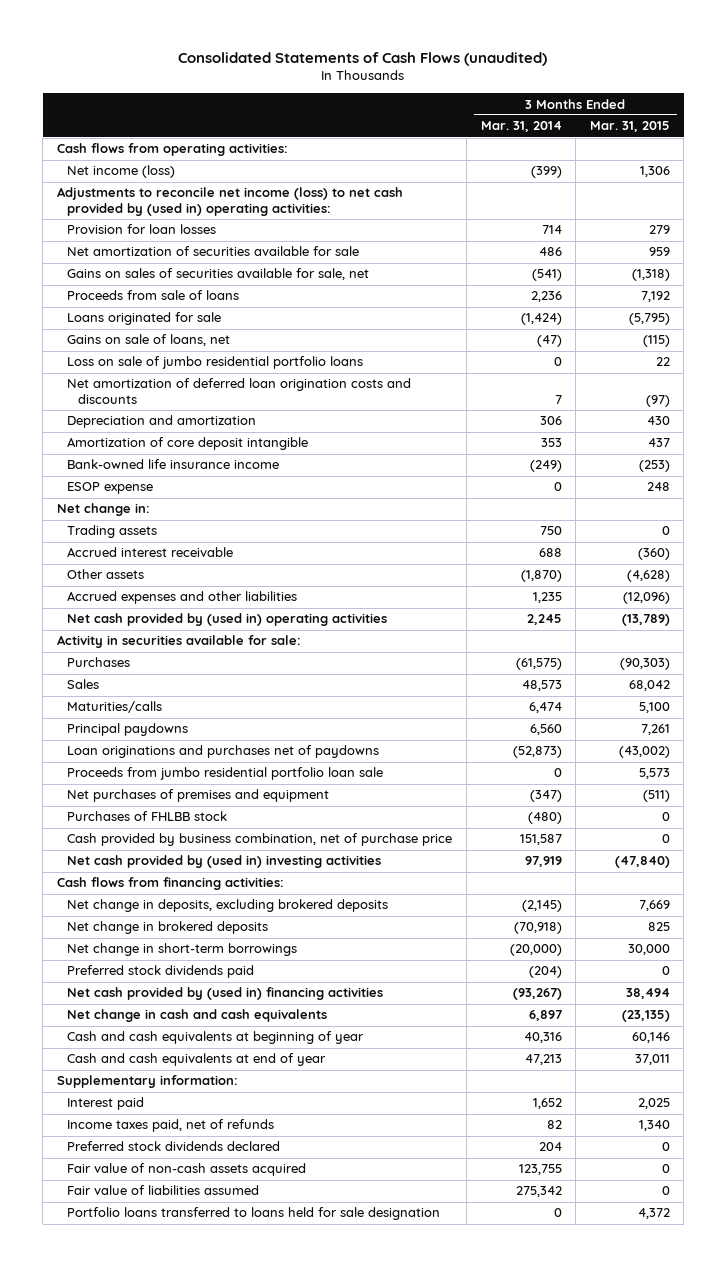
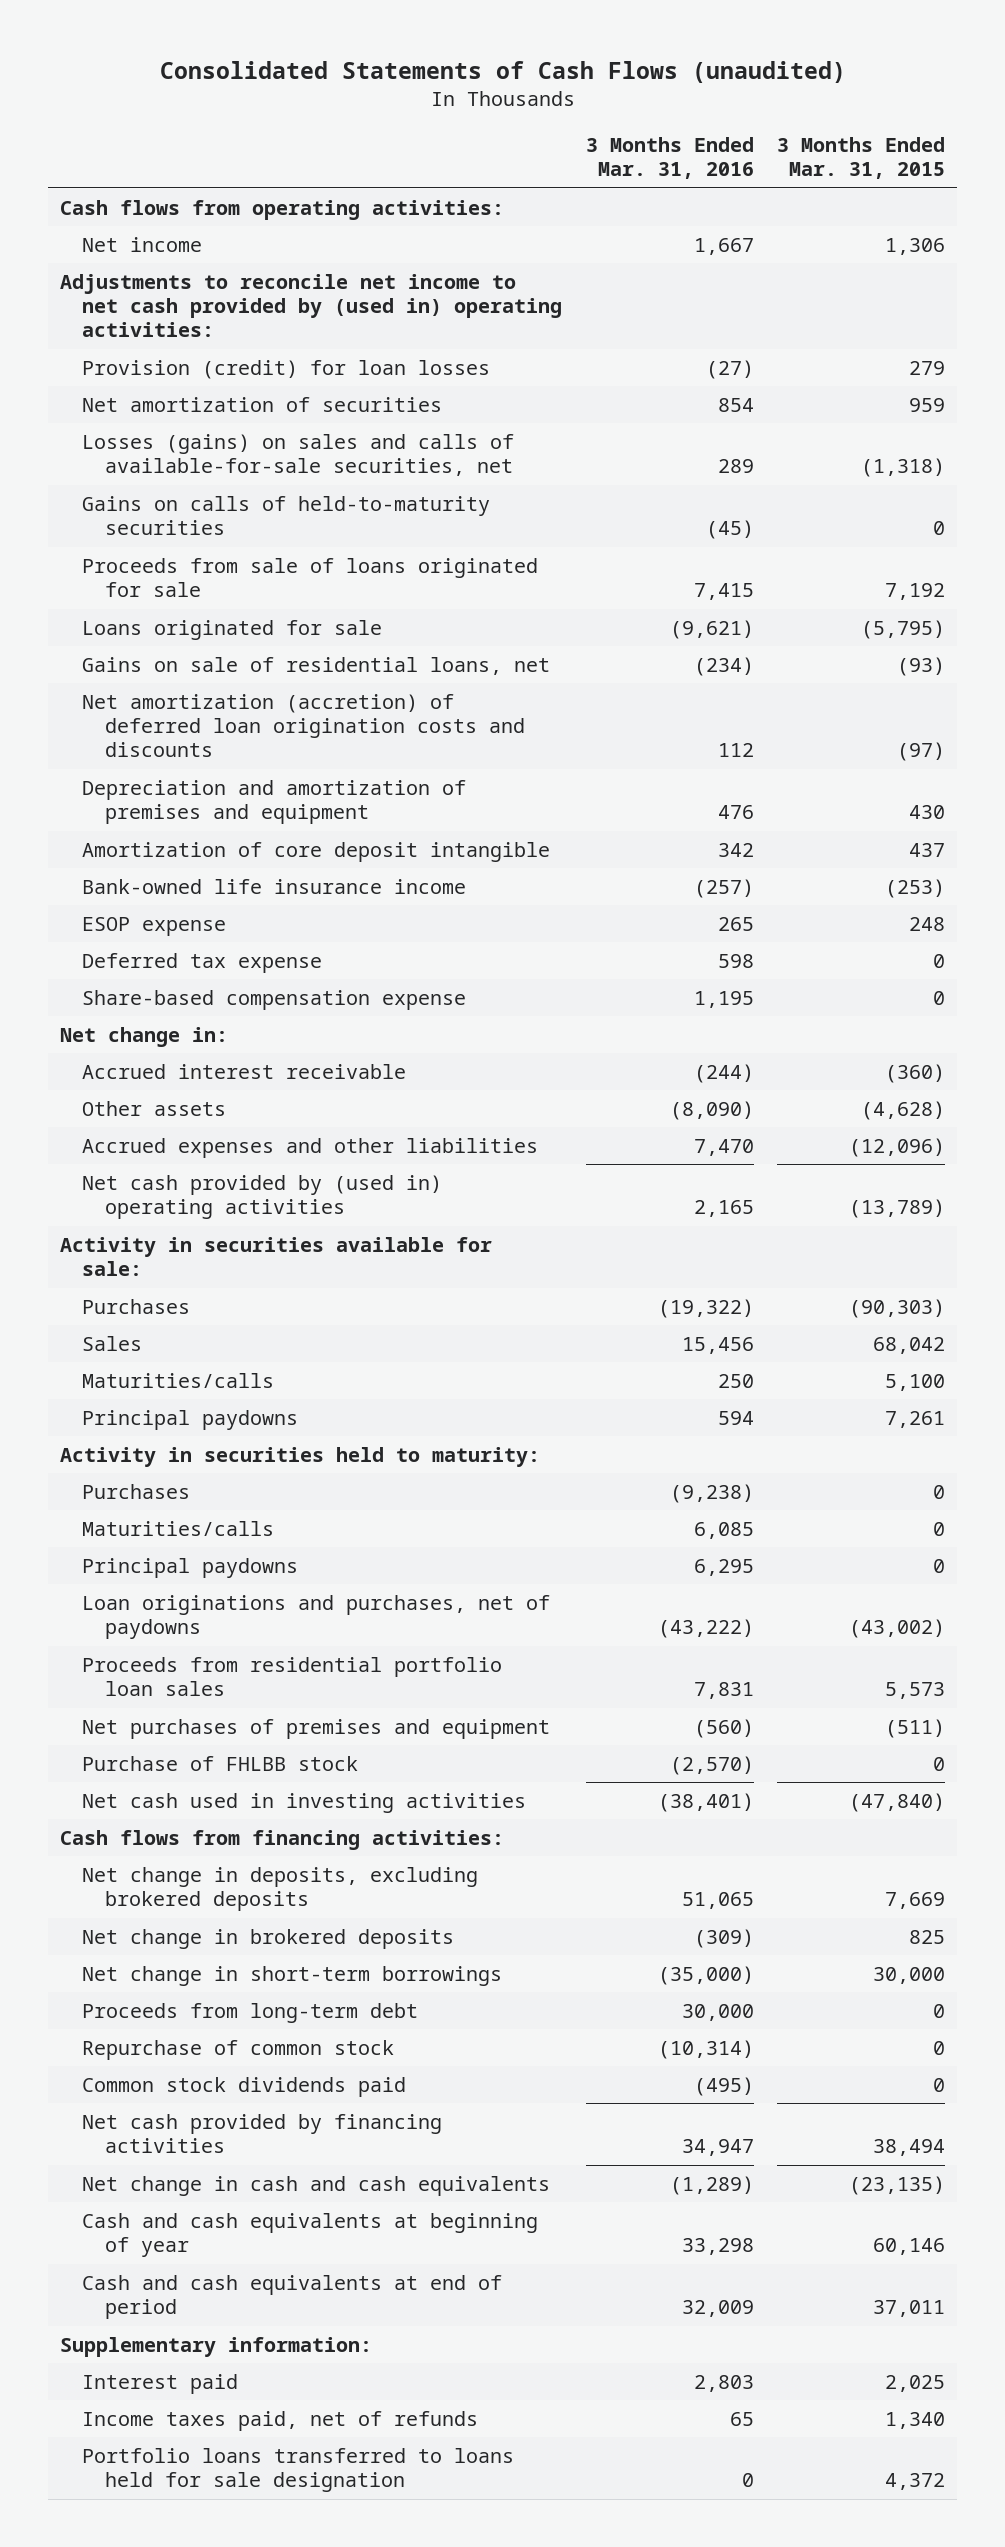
[480,121,562,133] Mar. 31, 2014 -> none
none -> [585,136,754,180] 3 Months Ended Mar. 31, 2016
[67,165,176,179] Net income (loss) -> [82,236,203,252] Net income
[56,187,403,216] Adjustments to reconcile net income (loss) to net cash provided by (used in) operating activities: -> [59,273,563,338] Adjustments to reconcile net income to net cash provided by (used in) operating activities:
[67,224,217,235] Provision for loan losses -> [82,359,491,379] Provision (credit) for loan losses
[67,246,360,257] Net amortization of securities available for sale -> [82,396,443,412] Net amortization of securities
[67,268,370,281] Gains on sales of securities available for sale, net -> [82,433,515,477] Losses (gains) on sales and calls of available-for-sale securities, net
none -> [82,495,491,536] Gains on calls of held-to-maturity securities
[67,290,240,301] Proceeds from sale of loans -> [82,557,539,598] Proceeds from sale of loans originated for sale
[67,356,364,370] Loss on sale of jumbo residential portfolio loans -> none
[67,334,231,347] Gains on sale of loans, net -> [82,656,551,675] Gains on sale of residential loans, net
[642,335,670,348] (115) -> [897,656,946,676] (93)
[67,378,412,404] Net amortization of deferred loan origination costs and discounts -> [82,693,525,758] Net amortization (accretion) of deferred loan origination costs and discounts
[67,415,257,429] Depreciation and amortization -> [82,779,467,825] Depreciation and amortization of premises and equipment
none -> [82,952,323,973] Deferred tax expense
none -> [82,989,467,1010] Share-based compensation expense
[67,525,158,539] Trading assets -> none
none -> [59,1446,540,1467] Activity in securities held to maturity:
none -> [82,1483,191,1499] Purchases
none -> [82,1520,275,1536] Maturities/calls
none -> [82,1557,299,1578] Principal paydowns
[67,745,380,759] Loan originations and purchases net of paydowns -> [82,1594,551,1640] Loan originations and purchases, net of paydowns
[67,767,384,781] Proceeds from jumbo residential portfolio loan sale -> [82,1656,503,1697] Proceeds from residential portfolio loan sales
[67,833,453,847] Cash provided by business combination, net of purchase price -> none
[67,811,228,822] Purchases of FHLBB stock -> [82,1755,359,1771] Purchase of FHLBB stock
[67,855,382,869] Net cash provided by (used in) investing activities -> [82,1792,527,1813] Net cash used in investing activities
none -> [82,2002,419,2023] Proceeds from long-term debt
none -> [82,2039,395,2060] Repurchase of common stock
[67,965,255,979] Preferred stock dividends paid -> [82,2076,407,2097] Common stock dividends paid
[67,987,384,1001] Net cash provided by (used in) financing activities -> [82,2113,443,2154] Net cash provided by financing activities
[67,1053,327,1067] Cash and cash equivalents at end of year -> [82,2274,503,2320] Cash and cash equivalents at end of period
[67,1141,281,1152] Preferred stock dividends declared -> none
[67,1163,307,1177] Fair value of non-cash assets acquired -> none
[67,1185,260,1196] Fair value of liabilities assumed -> none

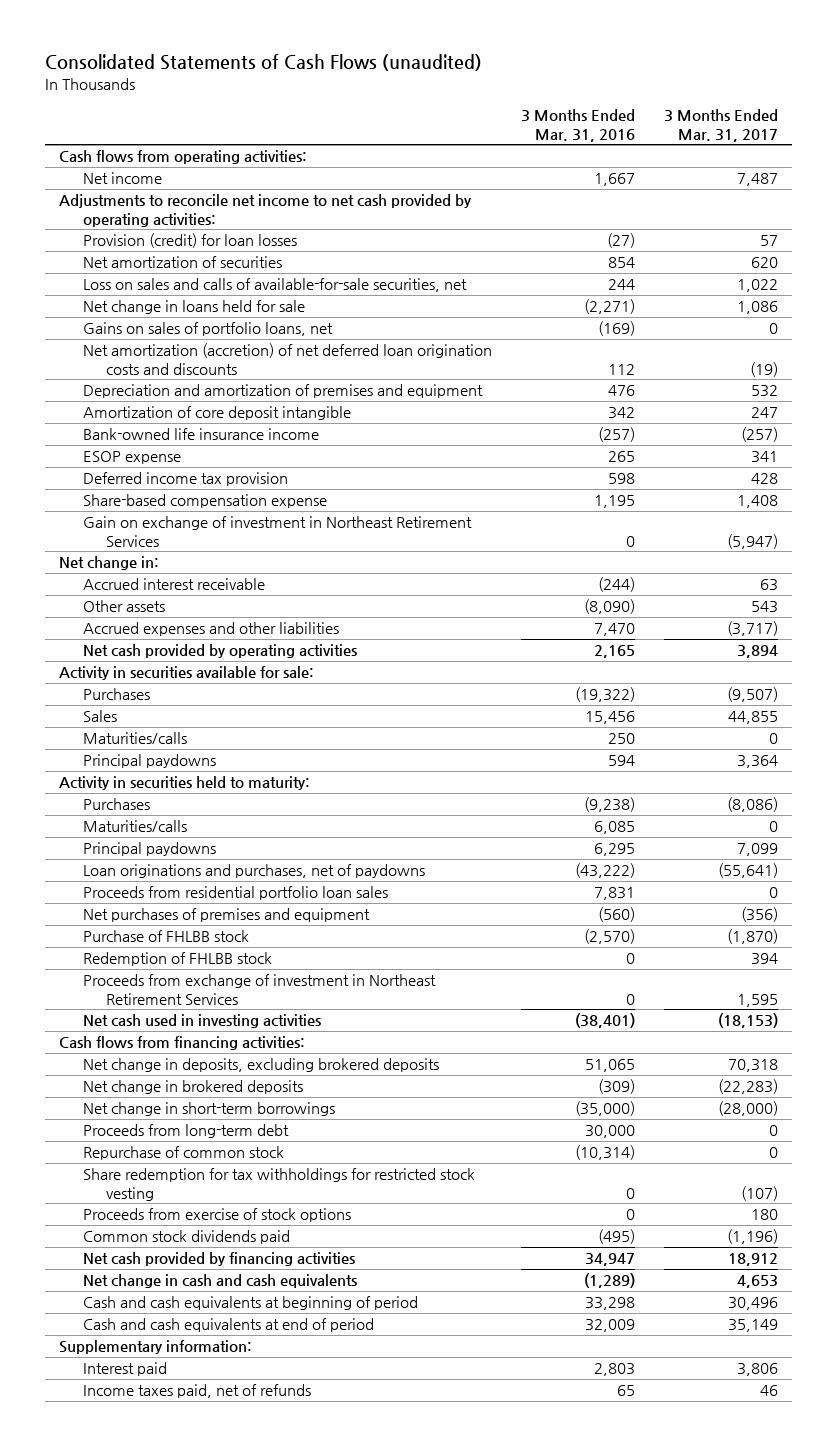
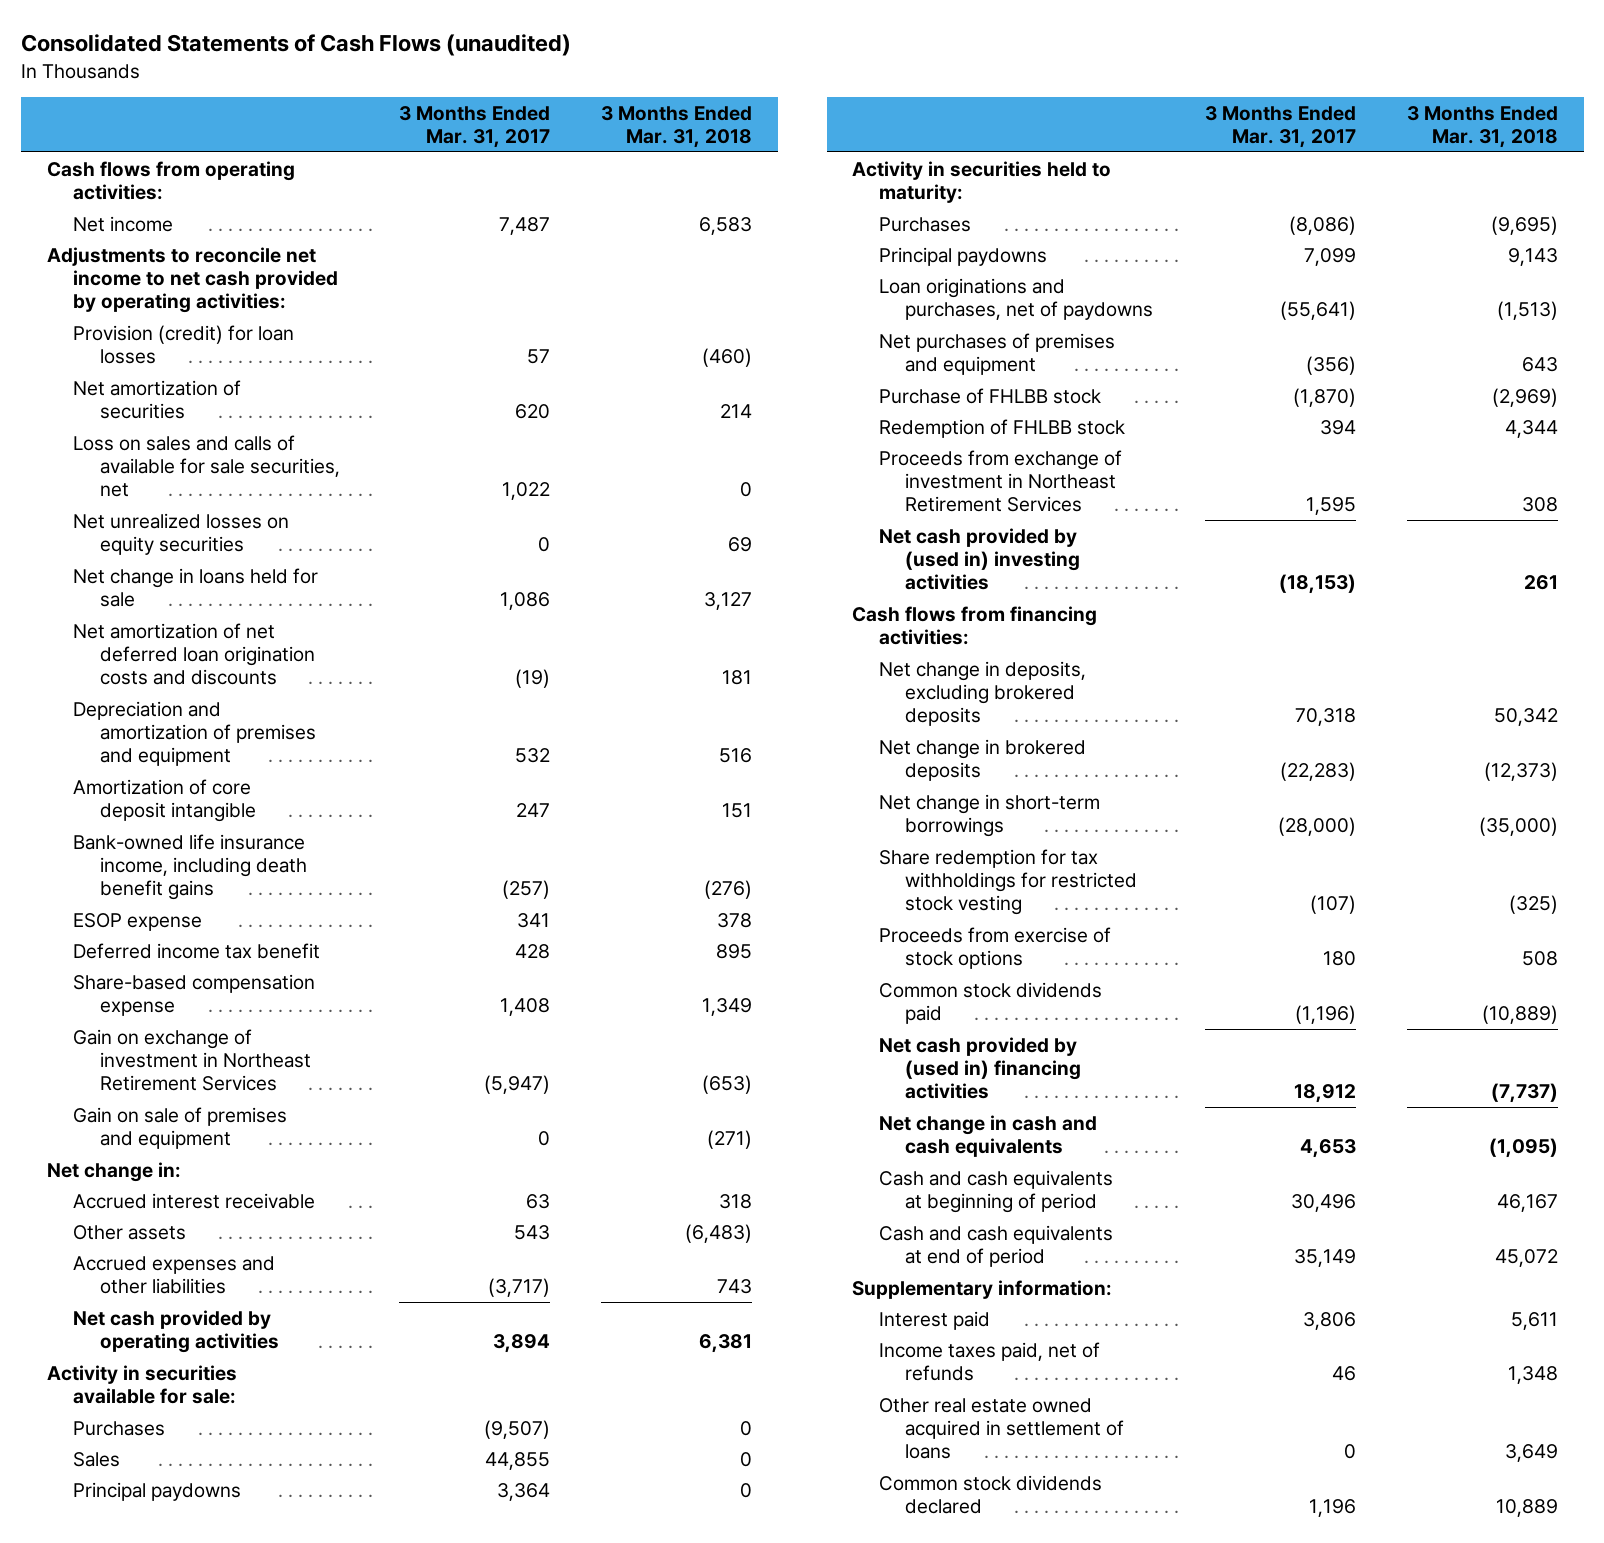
[520,109,635,142] 3 Months Ended Mar. 31, 2016 -> none
none -> [601,105,753,148] 3 Months Ended Mar. 31, 2018
[82,278,467,293] Loss on sales and calls of available-for-sale securities, net -> [73,434,340,498] Loss on sales and calls of available for sale securities, net
none -> [73,512,290,555] Net unrealized losses on equity securities
[82,322,333,337] Gains on sales of portfolio loans, net -> none
[82,343,492,375] Net amortization (accretion) of net deferred loan origination costs and discounts -> [73,622,315,686] Net amortization of net deferred loan origination costs and discounts
[82,428,319,441] Bank-owned life insurance income -> [73,833,307,901] Bank-owned life insurance income, including death benefit gains
[82,472,288,487] Deferred income tax provision -> [73,942,321,959] Deferred income tax benefit
none -> [73,1106,288,1149] Gain on sale of premises and equipment
[82,732,187,745] Maturities/calls -> none
[82,820,187,833] Maturities/calls -> none
[82,886,388,901] Proceeds from residential portfolio loan sales -> none
[82,1014,321,1029] Net cash used in investing activities -> [878,527,1081,591] Net cash provided by (used in) investing activities
[82,1124,289,1139] Proceeds from long-term debt -> none
[82,1146,284,1161] Repurchase of common stock -> none
[82,1252,355,1267] Net cash provided by financing activities -> [878,1036,1082,1100] Net cash provided by (used in) financing activities
none -> [878,1397,1125,1460] Other real estate owned acquired in settlement of loans
none -> [878,1474,1102,1514] Common stock dividends declared

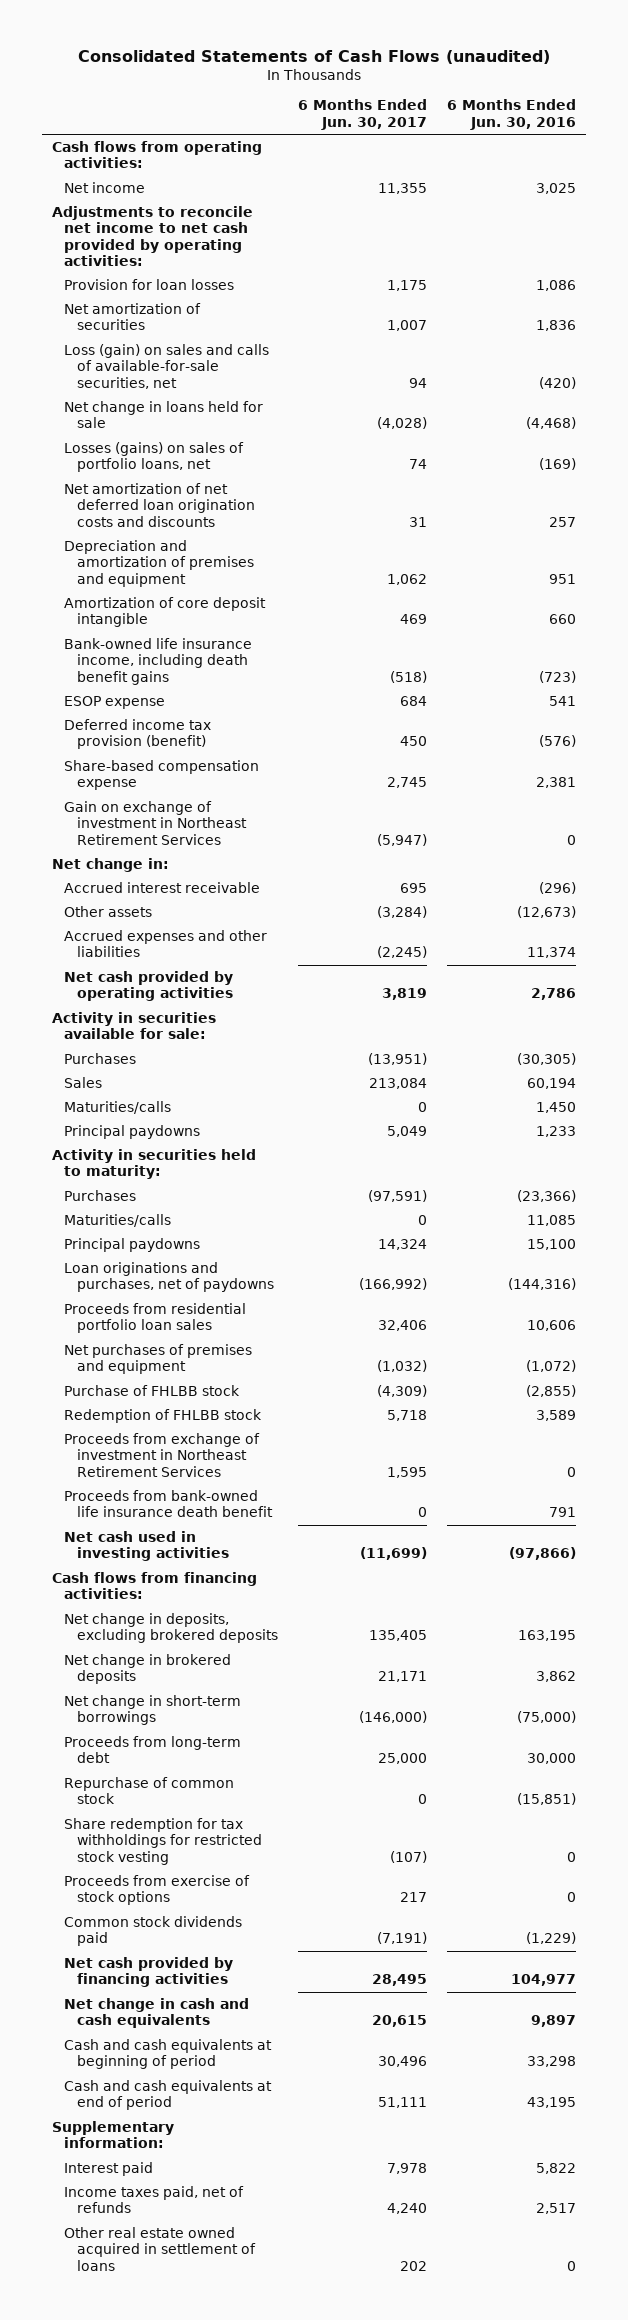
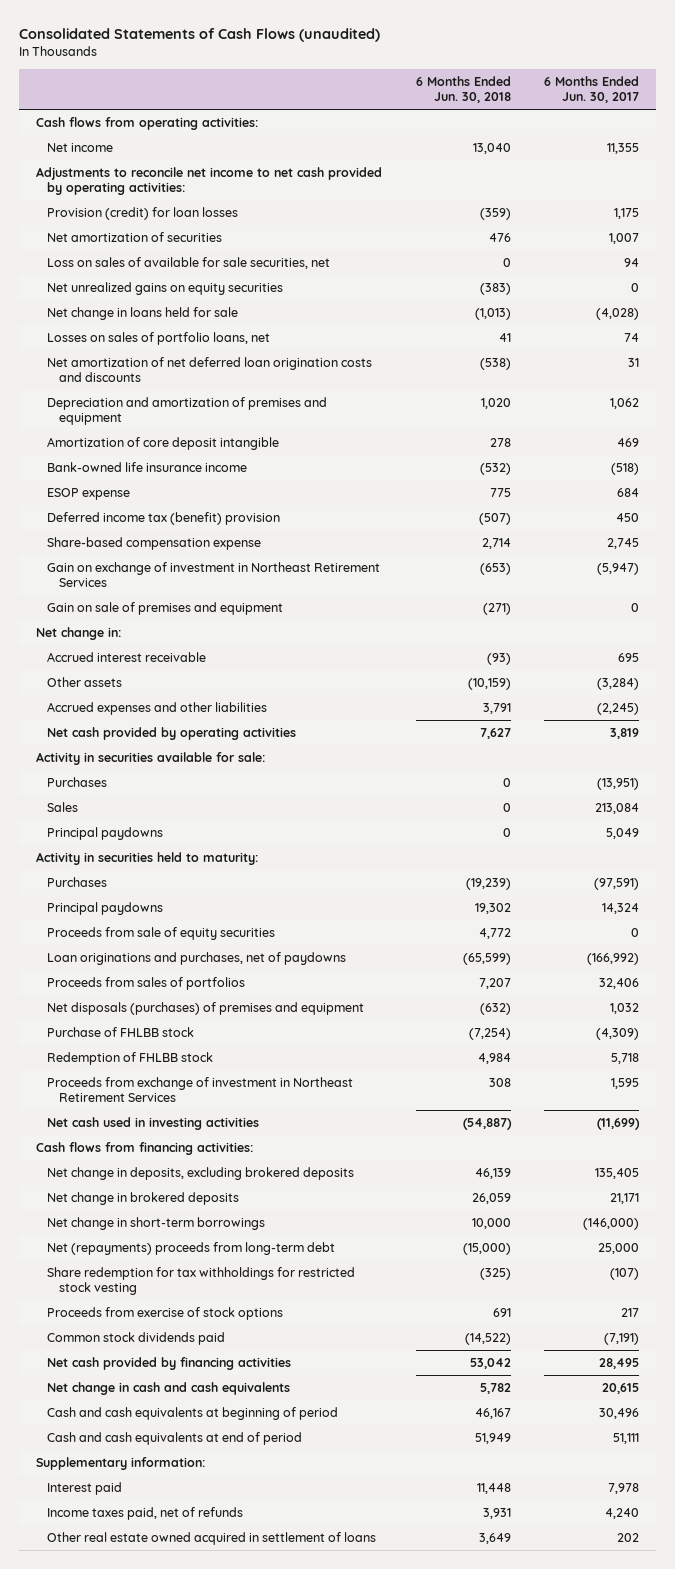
[447,99,577,130] 6 Months Ended Jun. 30, 2016 -> none
none -> [415,75,511,104] 6 Months Ended Jun. 30, 2018
[64,279,235,291] Provision for loan losses -> [47,206,239,220] Provision (credit) for loan losses
[64,344,270,389] Loss (gain) on sales and calls of available-for-sale securities, net -> [47,256,331,269] Loss on sales of available for sale securities, net
none -> [47,281,284,295] Net unrealized gains on equity securities
[64,442,245,473] Losses (gains) on sales of portfolio loans, net -> [47,331,271,345] Losses on sales of portfolio loans, net
[64,638,253,685] Bank-owned life insurance income, including death benefit gains -> [47,461,248,472] Bank-owned life insurance income
[64,719,212,750] Deferred income tax provision (benefit) -> [47,511,281,525] Deferred income tax (benefit) provision
none -> [47,601,284,615] Gain on sale of premises and equipment
[64,1101,172,1115] Maturities/calls -> none
[64,1214,172,1228] Maturities/calls -> none
none -> [47,926,276,940] Proceeds from sale of equity securities
[64,1303,247,1334] Proceeds from residential portfolio loan sales -> [47,976,246,990] Proceeds from sales of portfolios
[64,1344,253,1375] Net purchases of premises and equipment -> [47,1001,365,1015] Net disposals (purchases) of premises and equipment
[376,1360,427,1373] (1,032) -> [610,1002,640,1014] 1,032
[64,1490,273,1518] Proceeds from bank-owned life insurance death benefit -> none
[64,1777,235,1805] Repurchase of common stock -> none
[64,1736,242,1764] Proceeds from long-term debt -> [47,1241,336,1255] Net (repayments) proceeds from long-term debt

